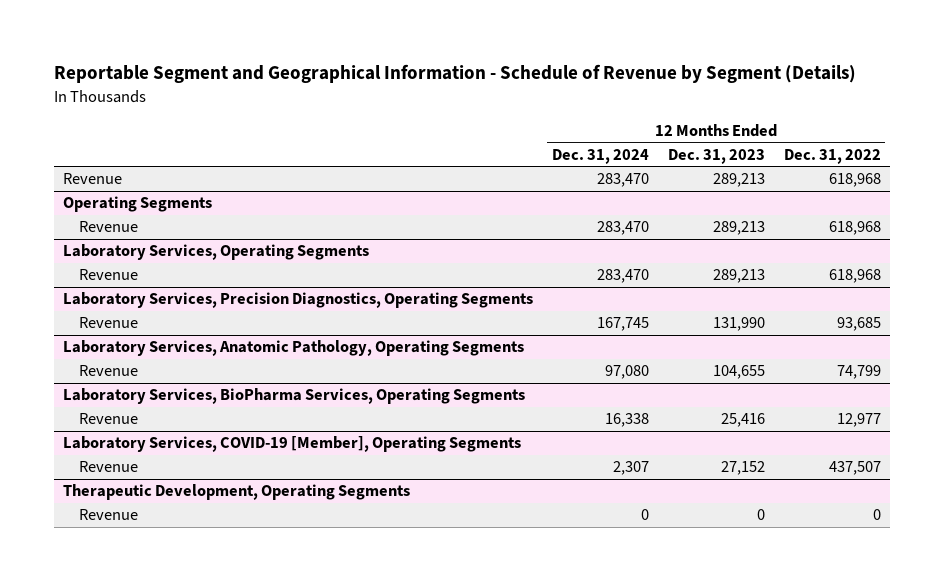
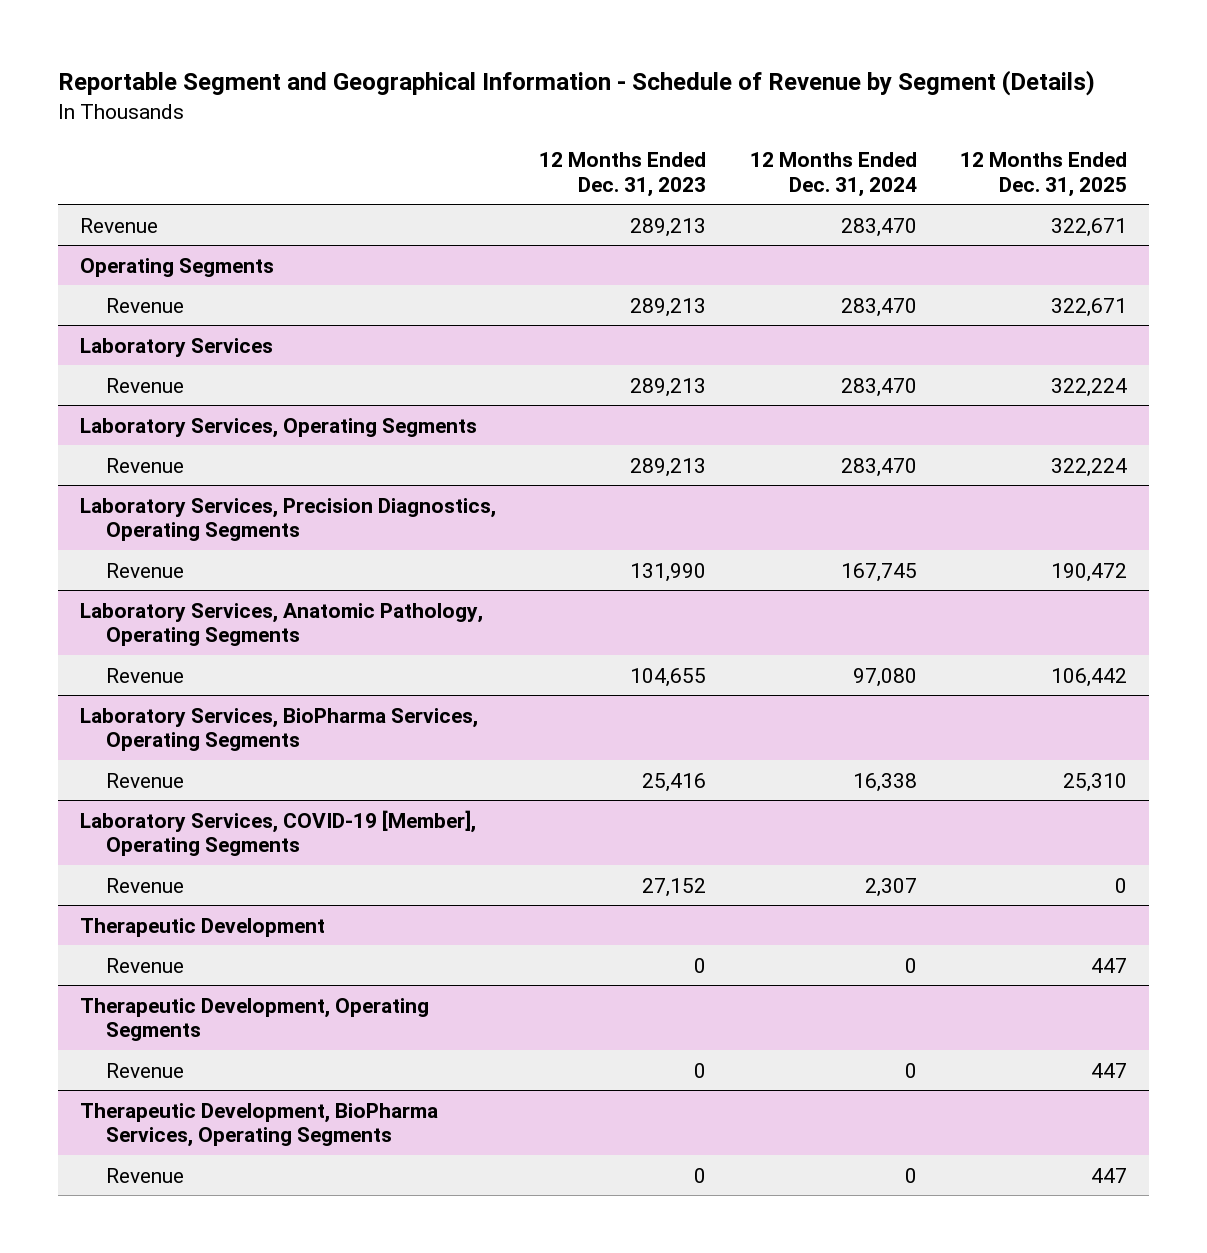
[783,148,881,164] Dec. 31, 2022 -> none
none -> [959,152,1127,197] 12 Months Ended Dec. 31, 2025
none -> [79,337,273,357] Laboratory Services
none -> [106,377,185,393] Revenue
none -> [79,917,325,937] Therapeutic Development
none -> [106,957,185,973] Revenue
none -> [79,1102,438,1147] Therapeutic Development, BioPharma Services, Operating Segments
none -> [106,1167,185,1183] Revenue

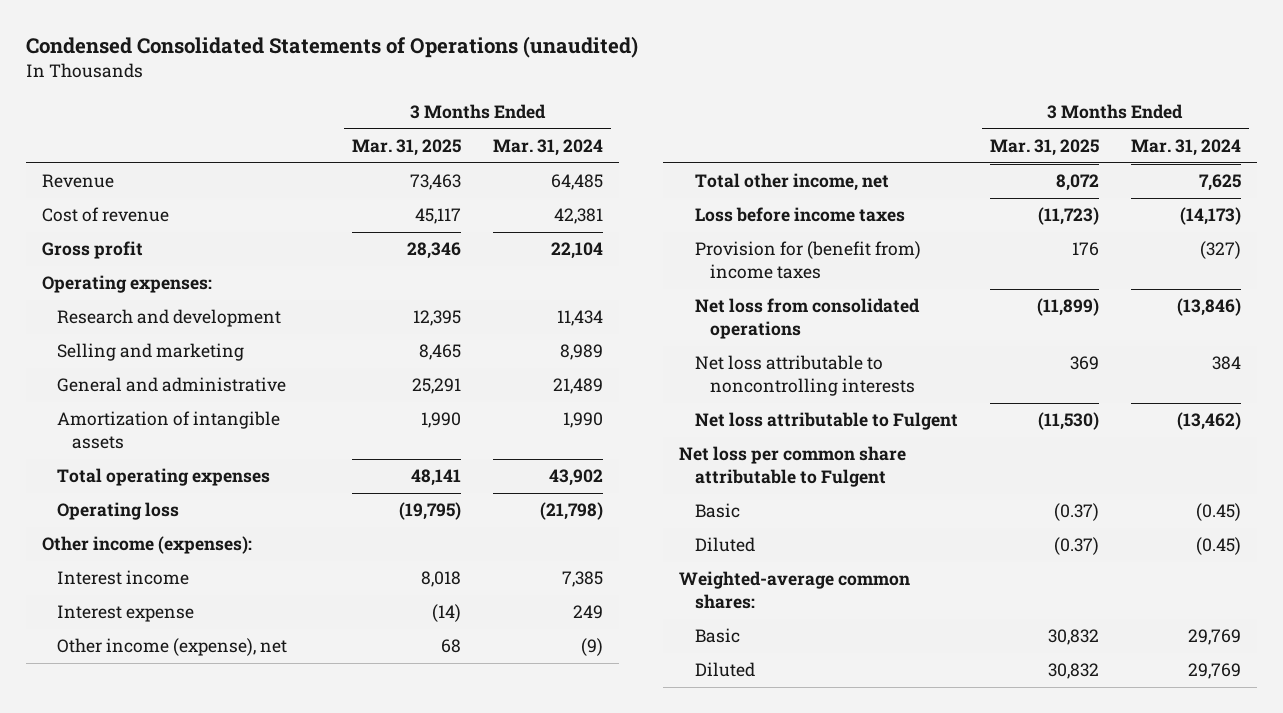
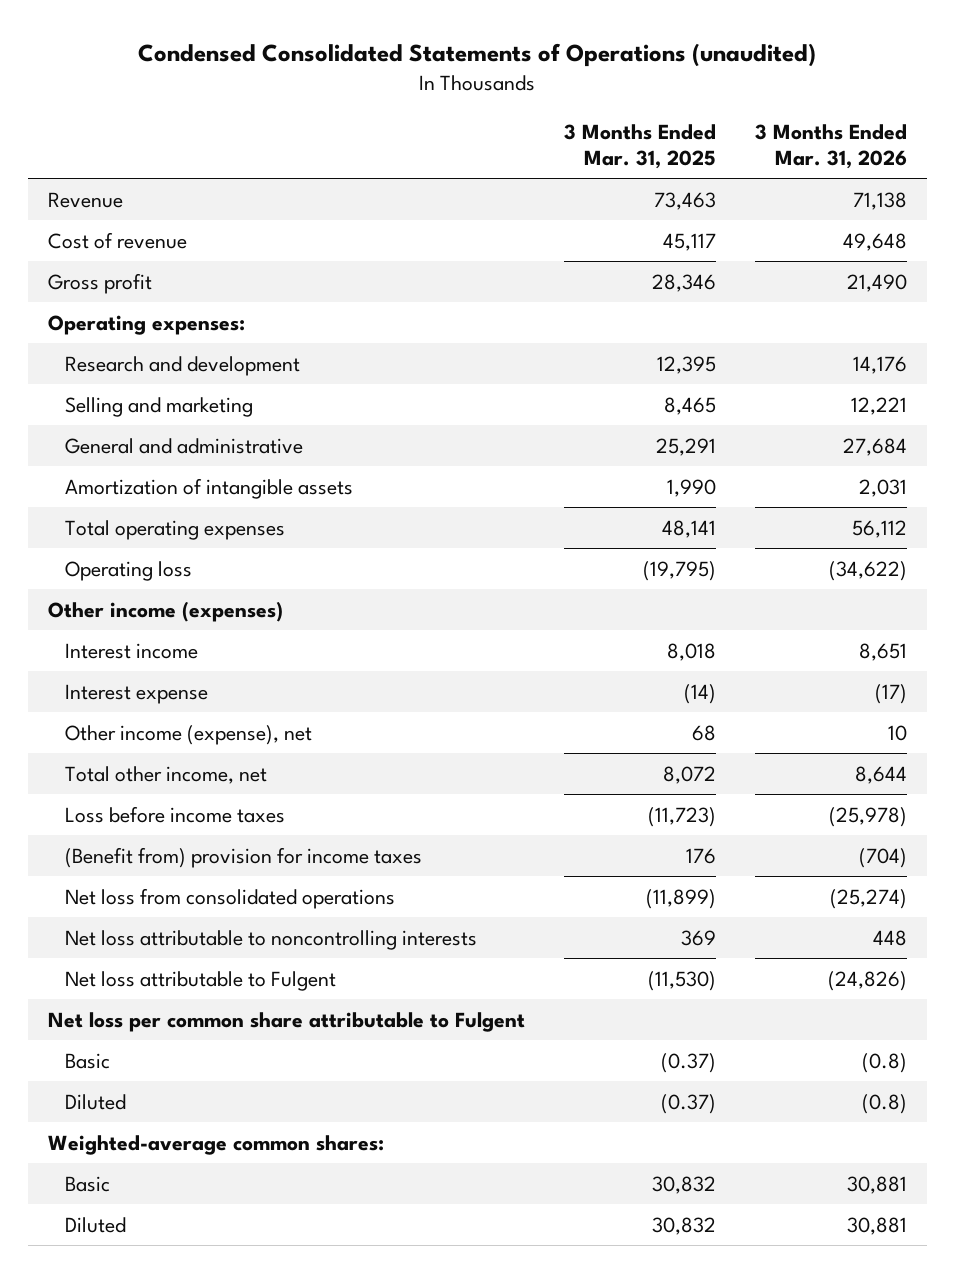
[493,138,604,156] Mar. 31, 2024 -> none
none -> [755,123,908,169] 3 Months Ended Mar. 31, 2026
[41,536,252,555] Other income (expenses): -> [47,600,283,622] Other income (expenses)
[694,241,921,280] Provision for (benefit from) income taxes -> [65,846,423,868] (Benefit from) provision for income taxes

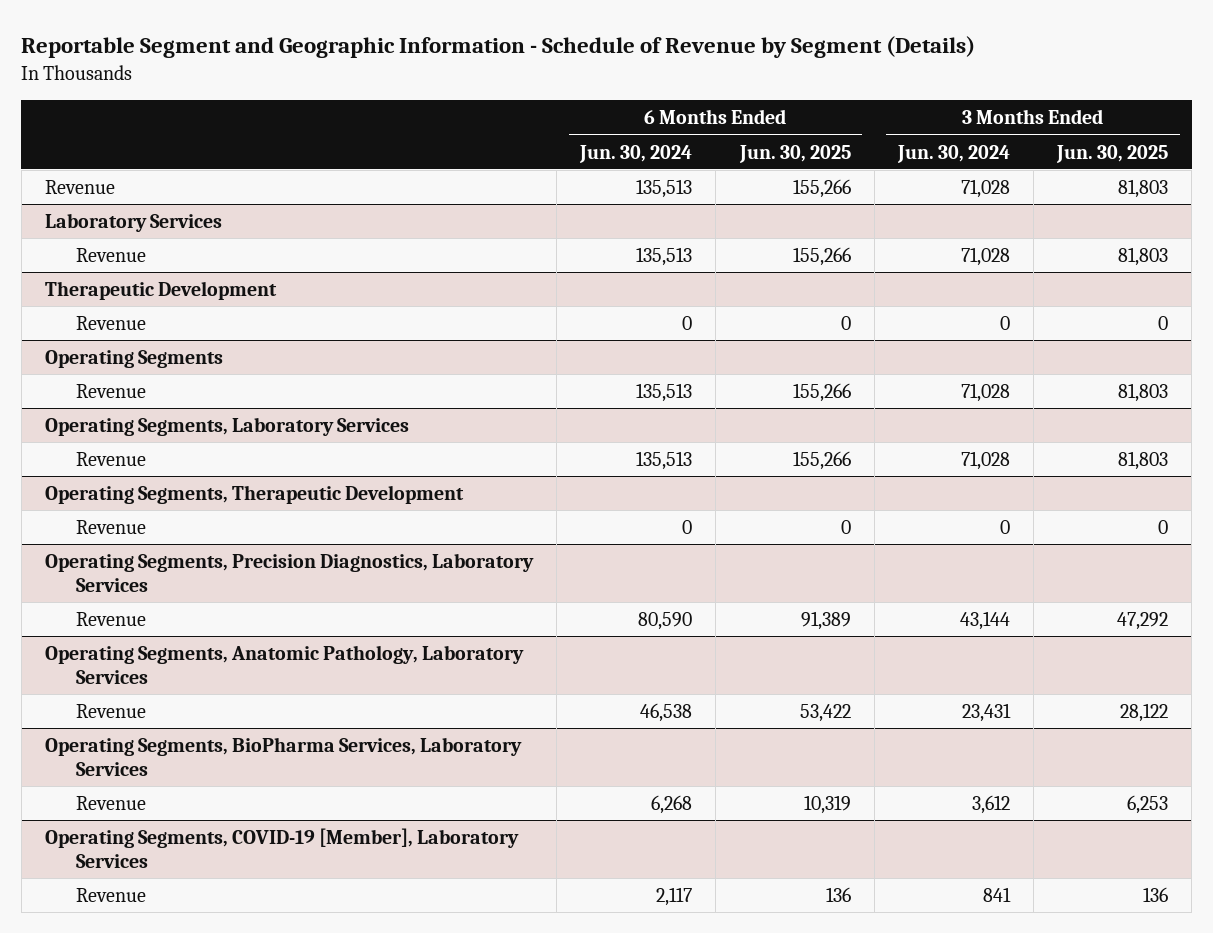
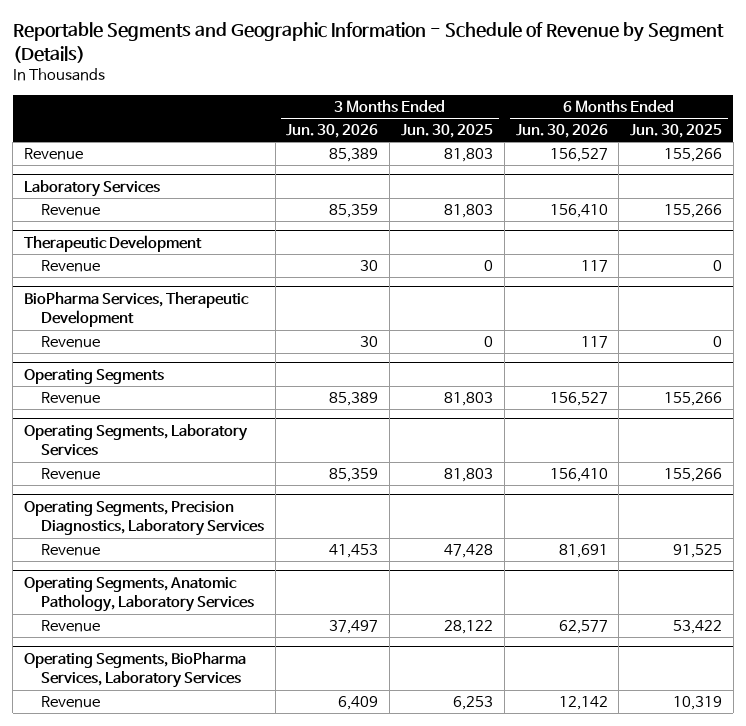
[21,35,976,58] Reportable Segment and Geographic Information - Schedule of Revenue by Segment (Details) -> [12,22,724,63] Reportable Segments and Geographic Information - Schedule of Revenue by Segment (Details)
[579,144,693,163] Jun. 30, 2024 -> none
[896,144,1010,163] Jun. 30, 2024 -> none
none -> [286,124,379,139] Jun. 30, 2026
none -> [515,124,608,139] Jun. 30, 2026
none -> [24,291,250,328] BioPharma Services, Therapeutic Development
none -> [40,336,100,349] Revenue
[45,485,465,505] Operating Segments, Therapeutic Development -> none
[76,520,147,535] Revenue -> none
[800,611,851,631] 91,389 -> [673,544,723,559] 91,525
[1117,612,1169,631] 47,292 -> [443,544,493,559] 47,428
[45,828,520,868] Operating Segments, COVID-19 [Member], Laboratory Services -> none
[76,888,147,903] Revenue -> none

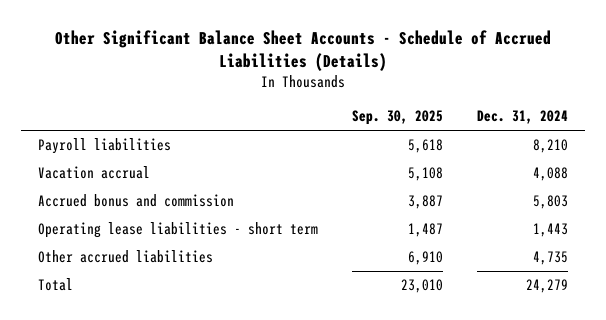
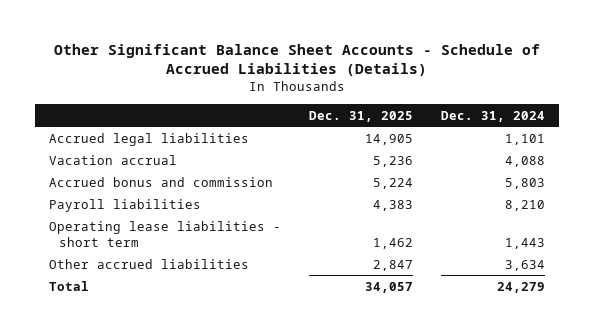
[351,110,443,126] Sep. 30, 2025 -> none
none -> [308,110,413,122] Dec. 31, 2025
none -> [49,132,250,146] Accrued legal liabilities
[38,138,172,155] Payroll liabilities -> [49,198,202,212] Payroll liabilities
[532,251,568,266] 4,735 -> [504,259,545,271] 3,634

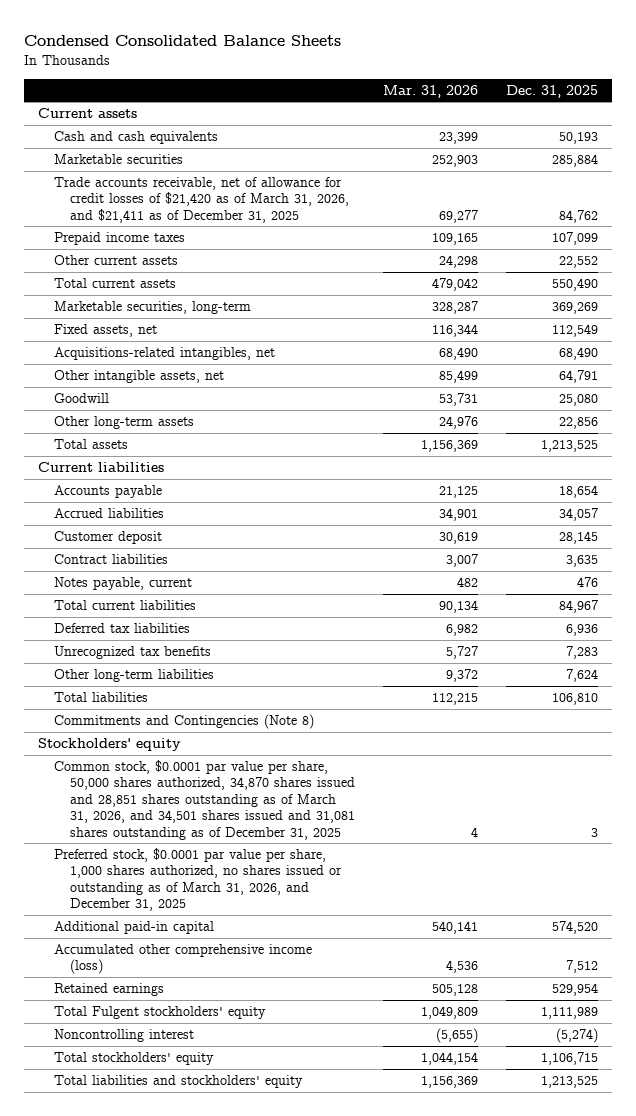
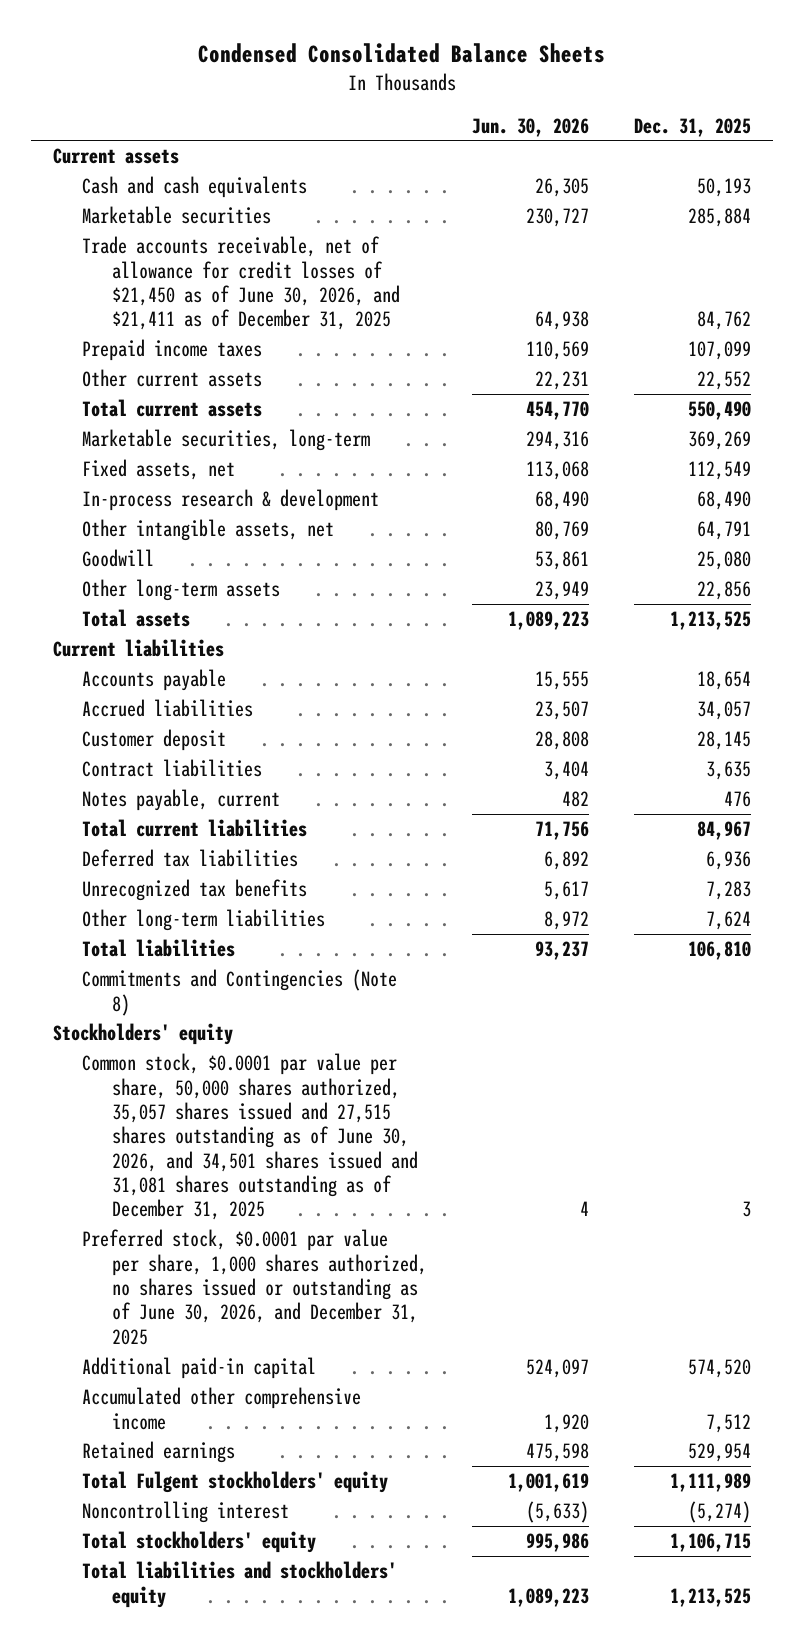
[383,84,479,98] Mar. 31, 2026 -> none
none -> [471,117,589,137] Jun. 30, 2026
[53,177,349,223] Trade accounts receivable, net of allowance for credit losses of $21,420 as of March 31, 2026, and $21,411 as of December 31, 2025 -> [82,236,400,331] Trade accounts receivable, net of allowance for credit losses of $21,450 as of June 30, 2026, and $21,411 as of December 31, 2025
[53,347,275,361] Acquisitions-related intangibles, net -> [82,489,380,512] In-process research & development
[53,760,355,840] Common stock, $0.0001 par value per share, 50,000 shares authorized, 34,870 shares issued and 28,851 shares outstanding as of March 31, 2026, and 34,501 shares issued and 31,081 shares outstanding as of December 31, 2025 -> [82,1053,418,1221] Common stock, $0.0001 par value per share, 50,000 shares authorized, 35,057 shares issued and 27,515 shares outstanding as of June 30, 2026, and 34,501 shares issued and 31,081 shares outstanding as of December 31, 2025
[53,848,342,912] Preferred stock, $0.0001 par value per share, 1,000 shares authorized, no shares issued or outstanding as of March 31, 2026, and December 31, 2025 -> [82,1229,427,1345] Preferred stock, $0.0001 par value per share, 1,000 shares authorized, no shares issued or outstanding as of June 30, 2026, and December 31, 2025
[53,944,312,975] Accumulated other comprehensive income (loss) -> [82,1387,362,1430] Accumulated other comprehensive income

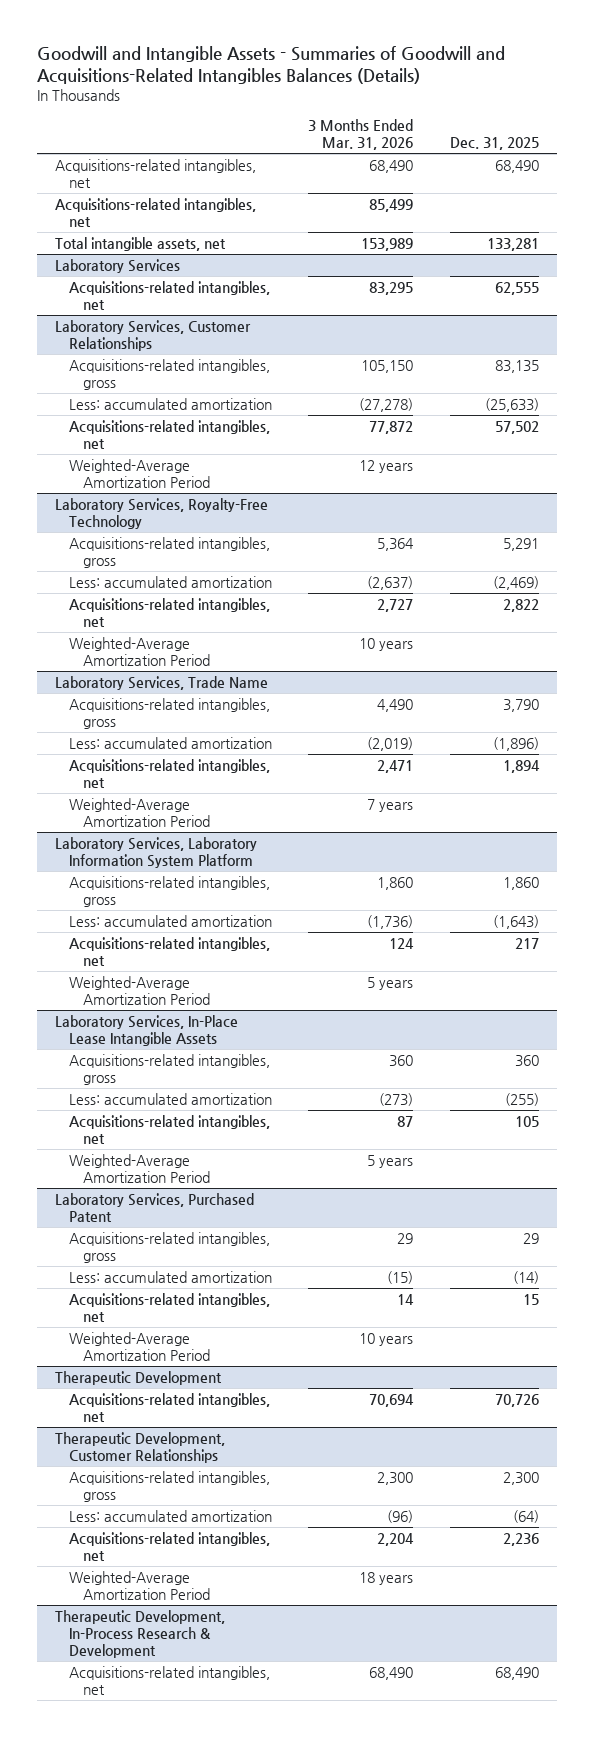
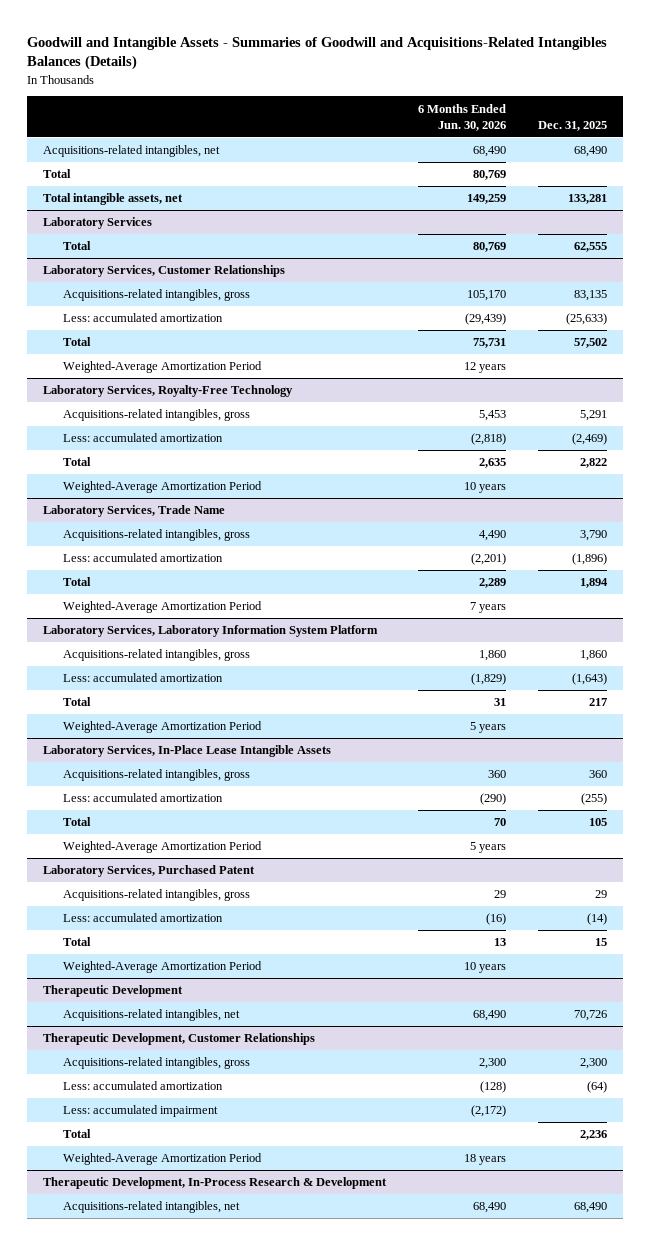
[308,119,414,151] 3 Months Ended Mar. 31, 2026 -> none
none -> [417,103,506,131] 6 Months Ended Jun. 30, 2026
[55,198,257,227] Acquisitions-related intangibles, net -> [42,169,71,179] Total
[69,281,271,310] Acquisitions-related intangibles, net -> [62,241,91,251] Total
[69,420,271,449] Acquisitions-related intangibles, net -> [62,337,91,347] Total
[69,598,271,627] Acquisitions-related intangibles, net -> [62,457,91,467] Total
[69,759,271,788] Acquisitions-related intangibles, net -> [62,577,91,587] Total
[69,937,271,966] Acquisitions-related intangibles, net -> [62,697,91,707] Total
[69,1115,271,1144] Acquisitions-related intangibles, net -> [62,817,91,827] Total
[69,1293,271,1322] Acquisitions-related intangibles, net -> [62,937,91,947] Total
none -> [62,1105,218,1118] Less: accumulated impairment
[69,1532,271,1561] Acquisitions-related intangibles, net -> [62,1129,91,1139] Total

